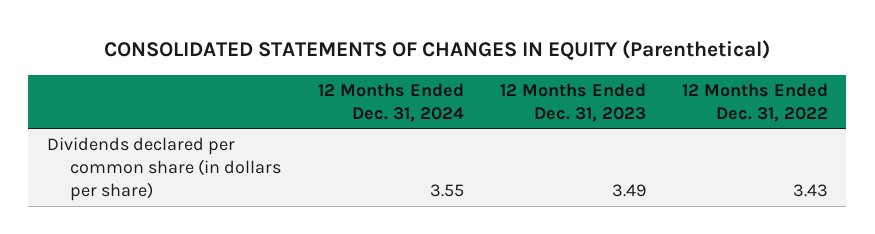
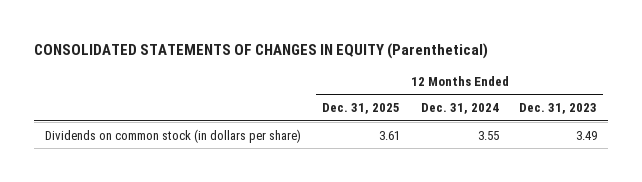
[682,82,829,122] 12 Months Ended Dec. 31, 2022 -> none
none -> [321,102,400,114] Dec. 31, 2025
[46,136,282,202] Dividends declared per common share (in dollars per share) -> [44,128,301,143] Dividends on common stock (in dollars per share)

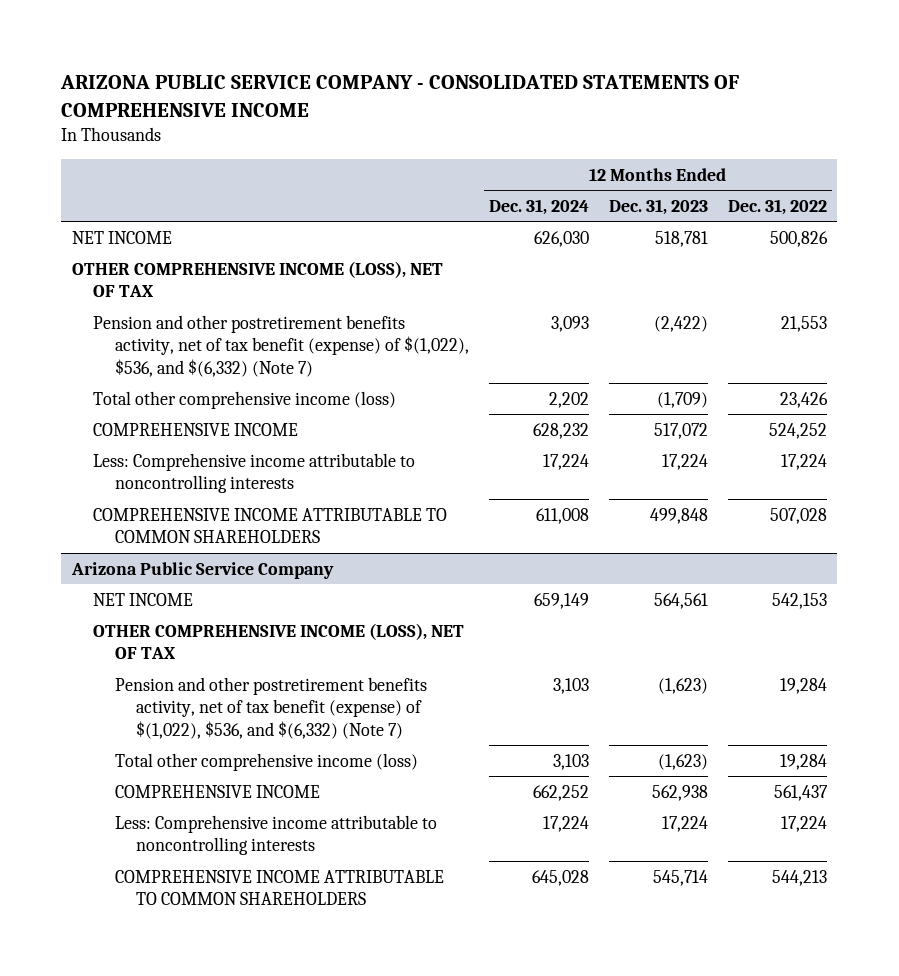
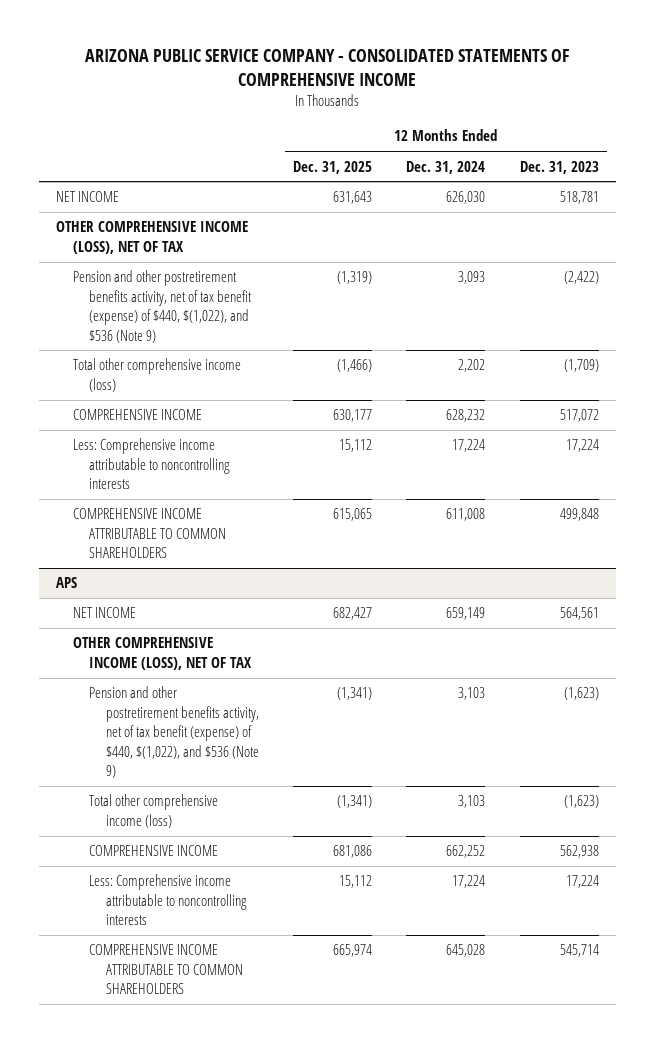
[728,198,828,215] Dec. 31, 2022 -> none
none -> [293,160,373,174] Dec. 31, 2025
[93,314,469,377] Pension and other postretirement benefits activity, net of tax benefit (expense) of $(1,022), $536, and $(6,332) (Note 7) -> [72,270,253,343] Pension and other postretirement benefits activity, net of tax benefit (expense) of $440, $(1,022), and $536 (Note 9)
[70,561,334,579] Arizona Public Service Company -> [55,577,77,589] APS
[114,676,427,739] Pension and other postretirement benefits activity, net of tax benefit (expense) of $(1,022), $536, and $(6,332) (Note 7) -> [89,686,260,778] Pension and other postretirement benefits activity, net of tax benefit (expense) of $440, $(1,022), and $536 (Note 9)

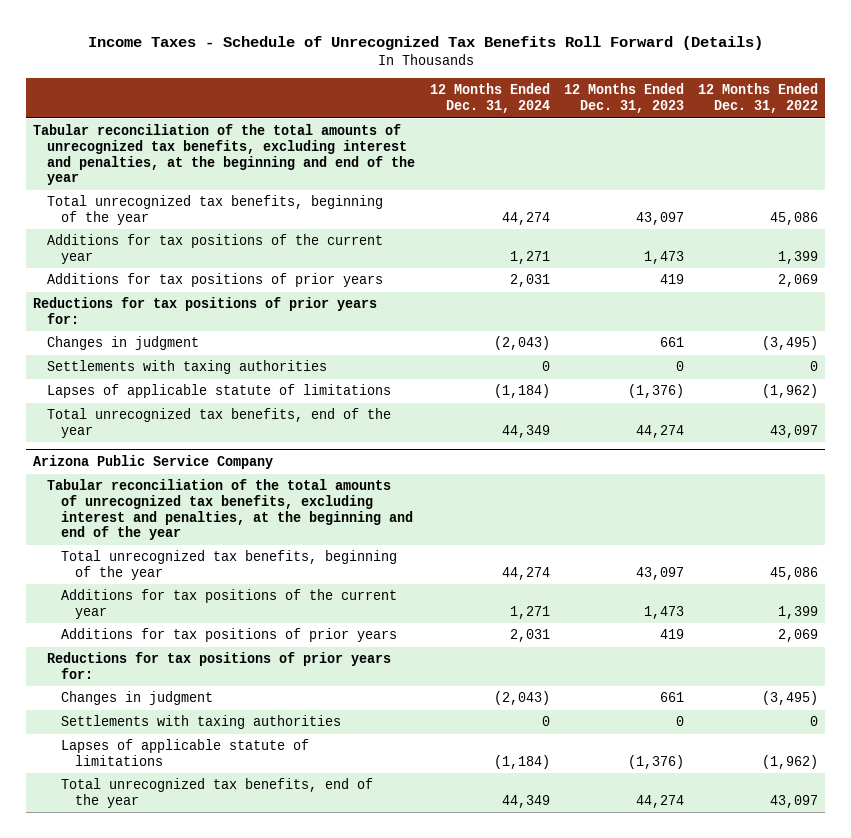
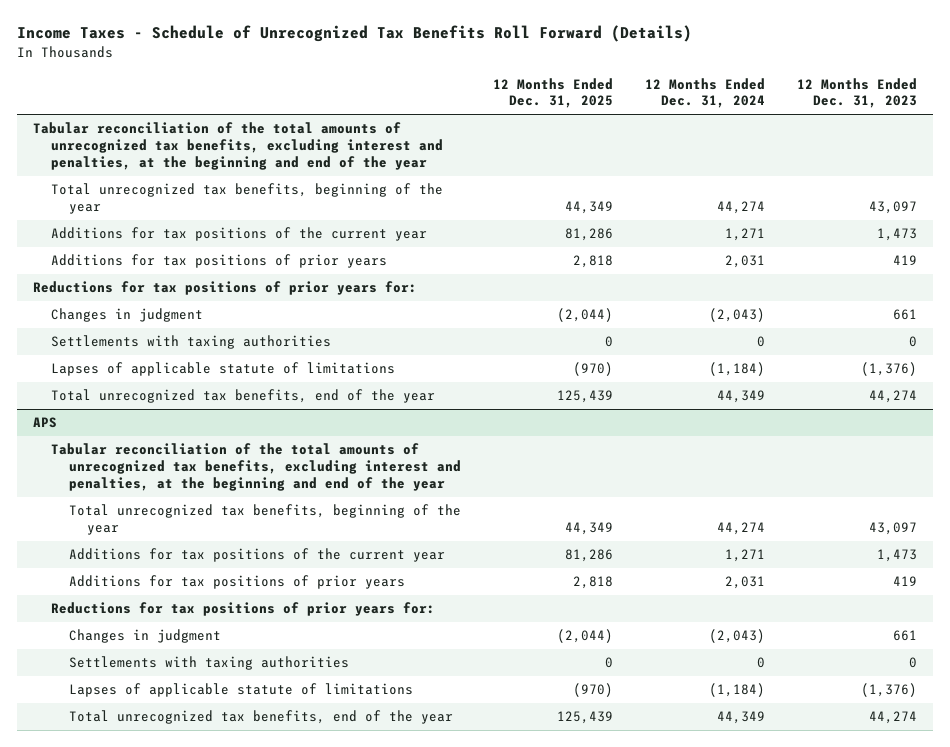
[697,83,818,114] 12 Months Ended Dec. 31, 2022 -> none
none -> [492,77,613,109] 12 Months Ended Dec. 31, 2025
[33,455,274,470] Arizona Public Service Company -> [33,417,58,429] APS

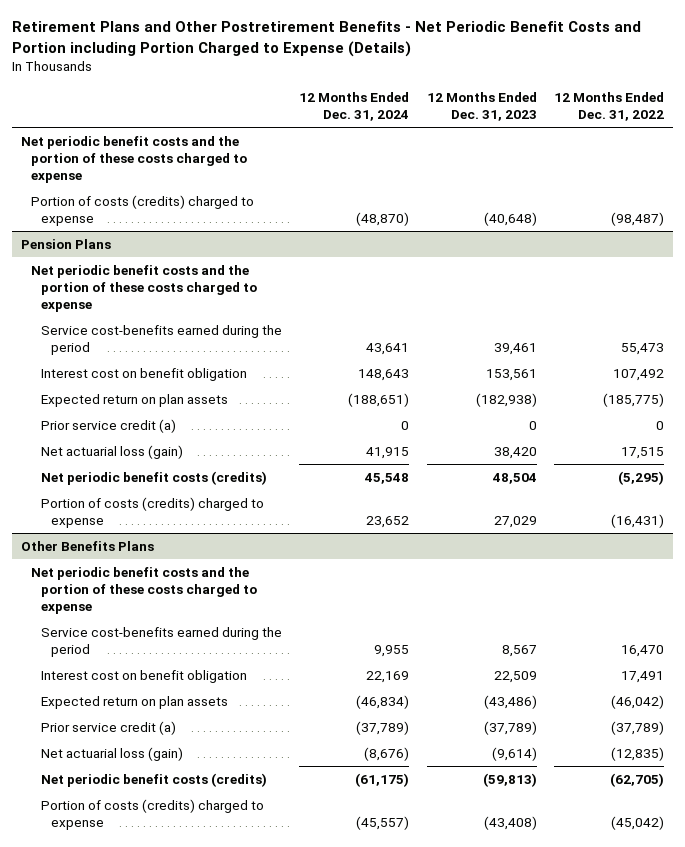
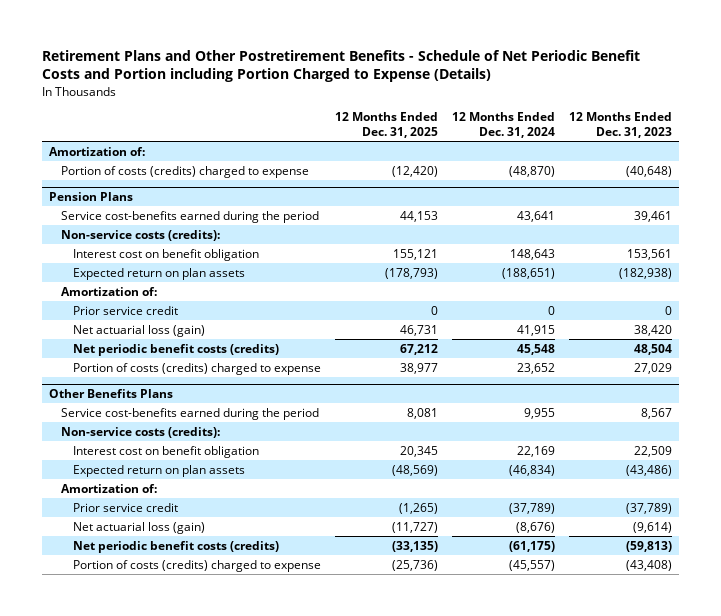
[11,21,641,58] Retirement Plans and Other Postretirement Benefits - Net Periodic Benefit Costs and Portion including Portion Charged to Expense (Details) -> [41,49,640,83] Retirement Plans and Other Postretirement Benefits - Schedule of Net Periodic Benefit Costs and Portion including Portion Charged to Expense (Details)
[554,91,665,121] 12 Months Ended Dec. 31, 2022 -> none
none -> [335,112,439,139] 12 Months Ended Dec. 31, 2025
[20,135,247,183] Net periodic benefit costs and the portion of these costs charged to expense -> none
none -> [48,146,145,156] Amortization of:
[30,264,257,312] Net periodic benefit costs and the portion of these costs charged to expense -> none
none -> [61,229,221,241] Non-service costs (credits):
none -> [61,286,158,296] Amortization of:
[40,418,176,433] Prior service credit (a) -> [73,305,179,315] Prior service credit
[30,566,257,614] Net periodic benefit costs and the portion of these costs charged to expense -> none
none -> [61,426,221,438] Non-service costs (credits):
none -> [61,483,158,493] Amortization of:
[40,720,176,735] Prior service credit (a) -> [73,502,179,512] Prior service credit

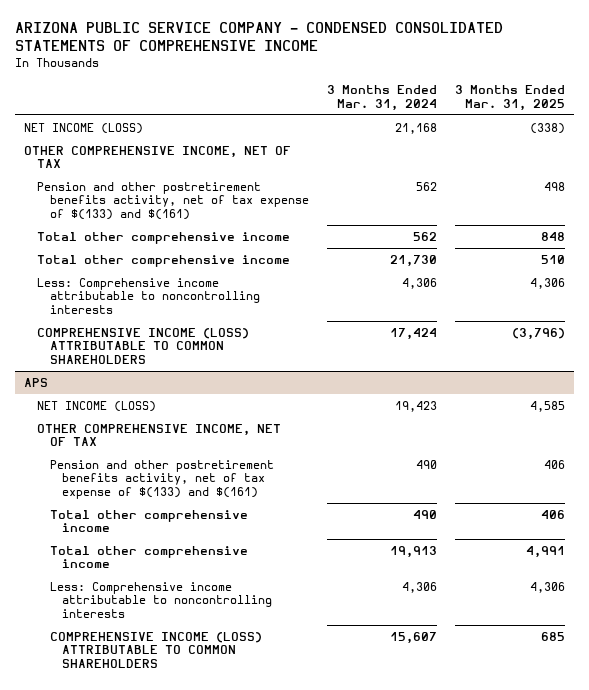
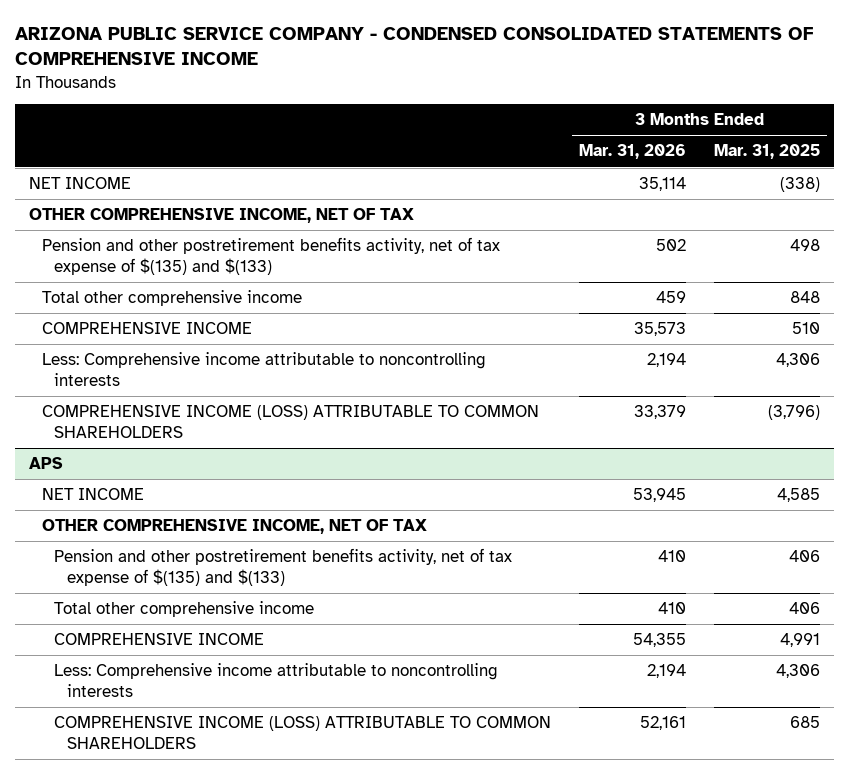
[326,84,437,111] 3 Months Ended Mar. 31, 2024 -> none
none -> [579,144,687,160] Mar. 31, 2026
[24,122,144,134] NET INCOME (LOSS) -> [28,177,131,190] NET INCOME
[36,181,309,221] Pension and other postretirement benefits activity, net of tax expense of $(133) and $(161) -> [41,237,500,275] Pension and other postretirement benefits activity, net of tax expense of $(135) and $(133)
[36,254,290,267] Total other comprehensive income -> [41,322,252,335] COMPREHENSIVE INCOME
[36,400,156,412] NET INCOME (LOSS) -> [41,488,144,501] NET INCOME
[49,459,274,500] Pension and other postretirement benefits activity, net of tax expense of $(133) and $(161) -> [54,548,513,586] Pension and other postretirement benefits activity, net of tax expense of $(135) and $(133)
[49,545,248,569] Total other comprehensive income -> [54,633,265,646] COMPREHENSIVE INCOME

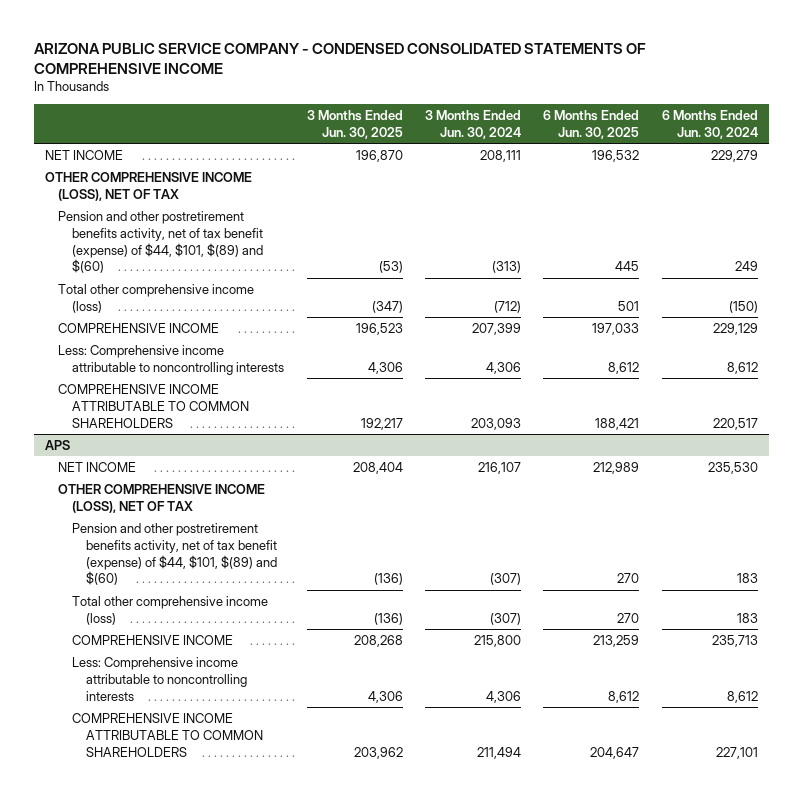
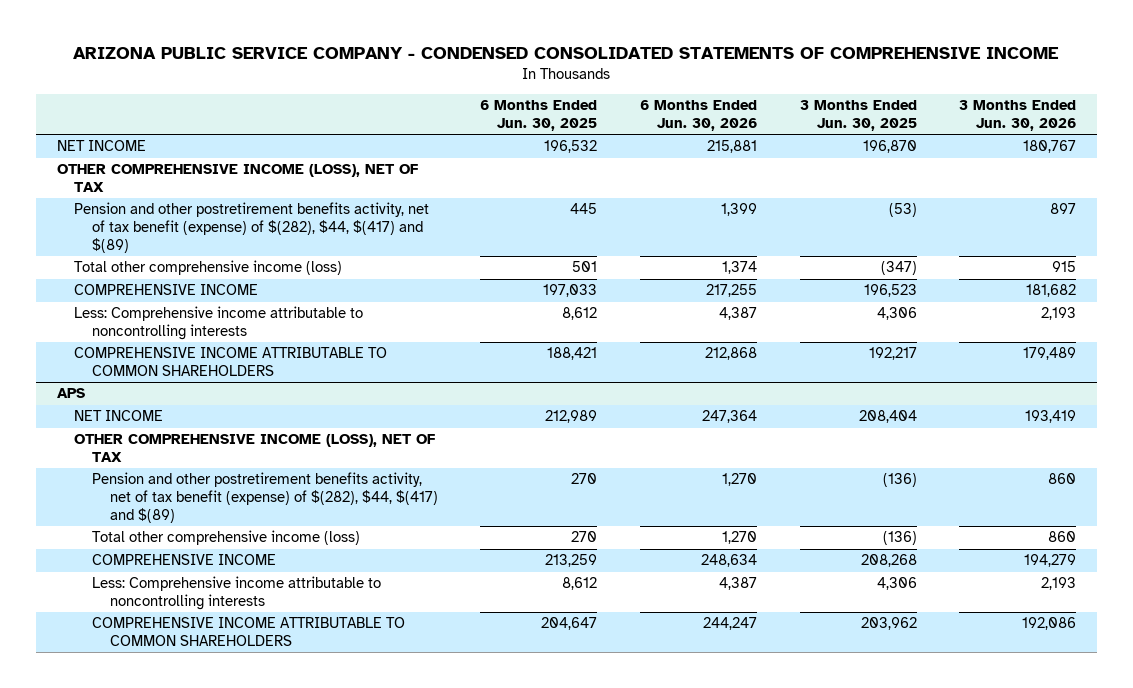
[425,110,522,140] 3 Months Ended Jun. 30, 2024 -> none
[661,110,758,140] 6 Months Ended Jun. 30, 2024 -> none
none -> [639,100,757,132] 6 Months Ended Jun. 30, 2026
none -> [959,100,1077,132] 3 Months Ended Jun. 30, 2026
[58,210,264,274] Pension and other postretirement benefits activity, net of tax benefit (expense) of $44, $101, $(89) and $(60) -> [74,202,430,253] Pension and other postretirement benefits activity, net of tax benefit (expense) of $(282), $44, $(417) and $(89)
[72,522,277,586] Pension and other postretirement benefits activity, net of tax benefit (expense) of $44, $101, $(89) and $(60) -> [92,472,438,523] Pension and other postretirement benefits activity, net of tax benefit (expense) of $(282), $44, $(417) and $(89)

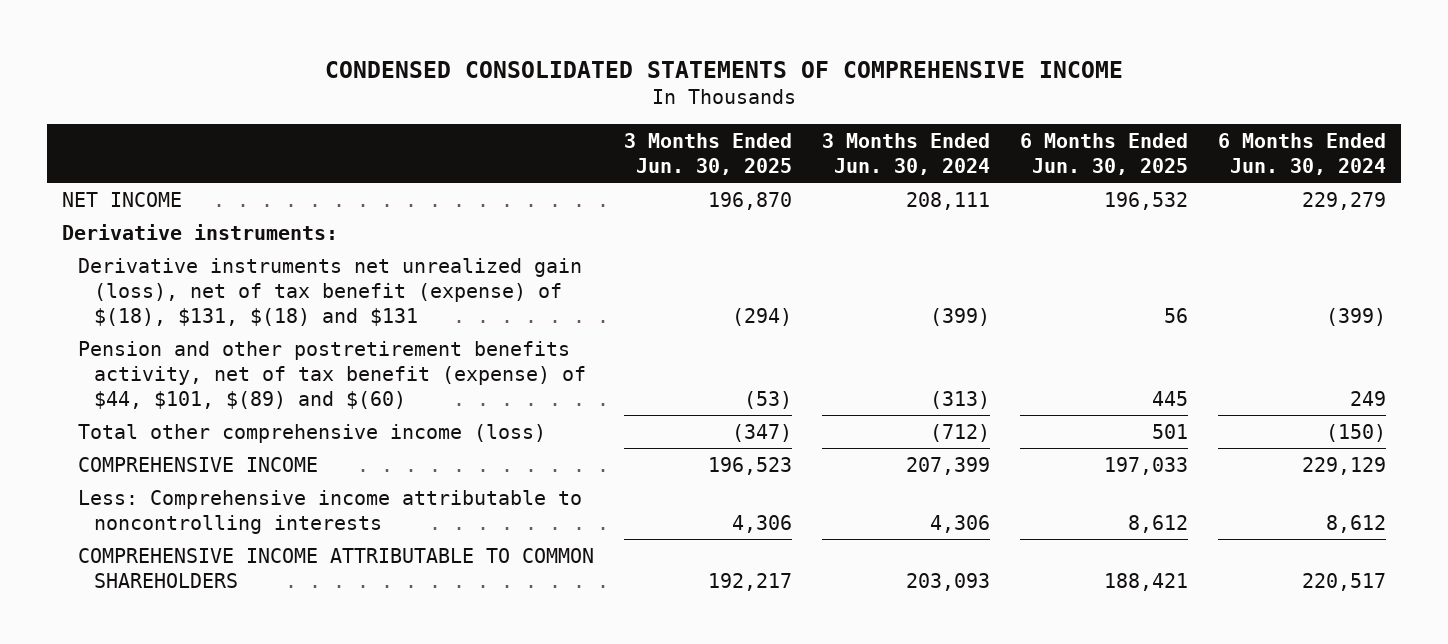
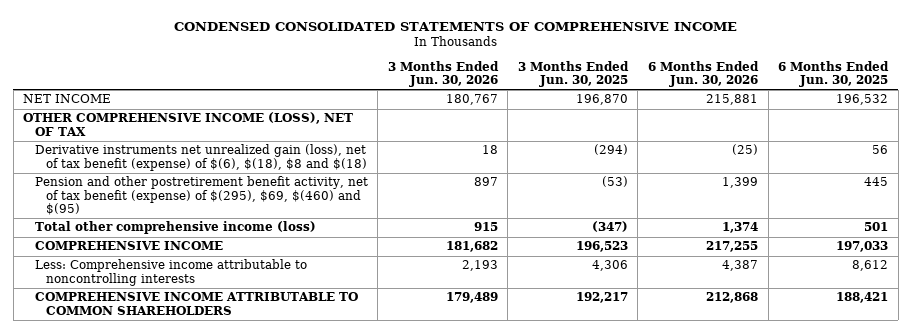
[822,132,991,175] 3 Months Ended Jun. 30, 2024 -> none
[1217,132,1386,175] 6 Months Ended Jun. 30, 2024 -> none
none -> [387,60,499,87] 3 Months Ended Jun. 30, 2026
none -> [648,60,760,87] 6 Months Ended Jun. 30, 2026
[62,223,339,240] Derivative instruments: -> none
none -> [23,112,354,136] OTHER COMPREHENSIVE INCOME (LOSS), NET OF TAX
[78,257,583,326] Derivative instruments net unrealized gain (loss), net of tax benefit (expense) of $(18), $131, $(18) and $131 -> [34,144,367,171] Derivative instruments net unrealized gain (loss), net of tax benefit (expense) of $(6), $(18), $8 and $(18)
[78,340,587,409] Pension and other postretirement benefits activity, net of tax benefit (expense) of $44, $101, $(89) and $(60) -> [34,176,368,215] Pension and other postretirement benefit activity, net of tax benefit (expense) of $(295), $69, $(460) and $(95)

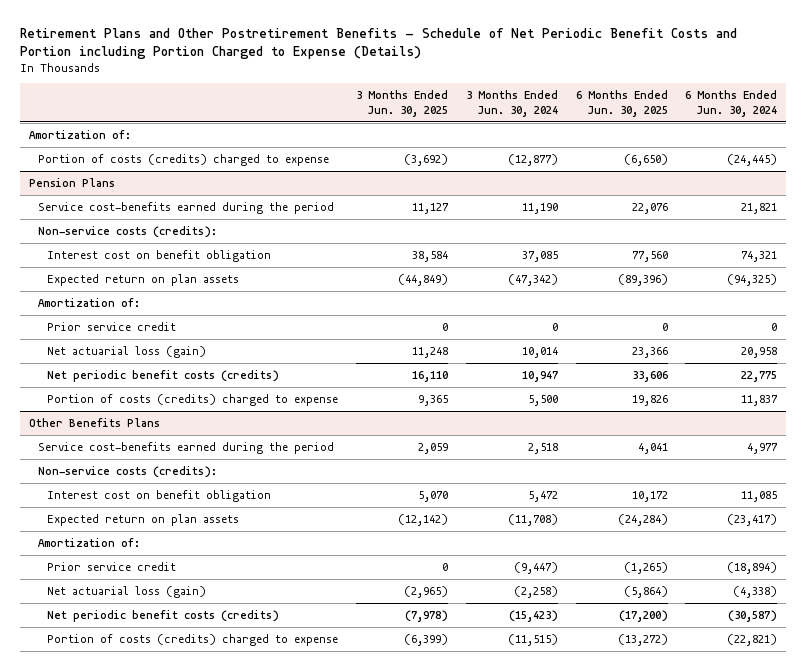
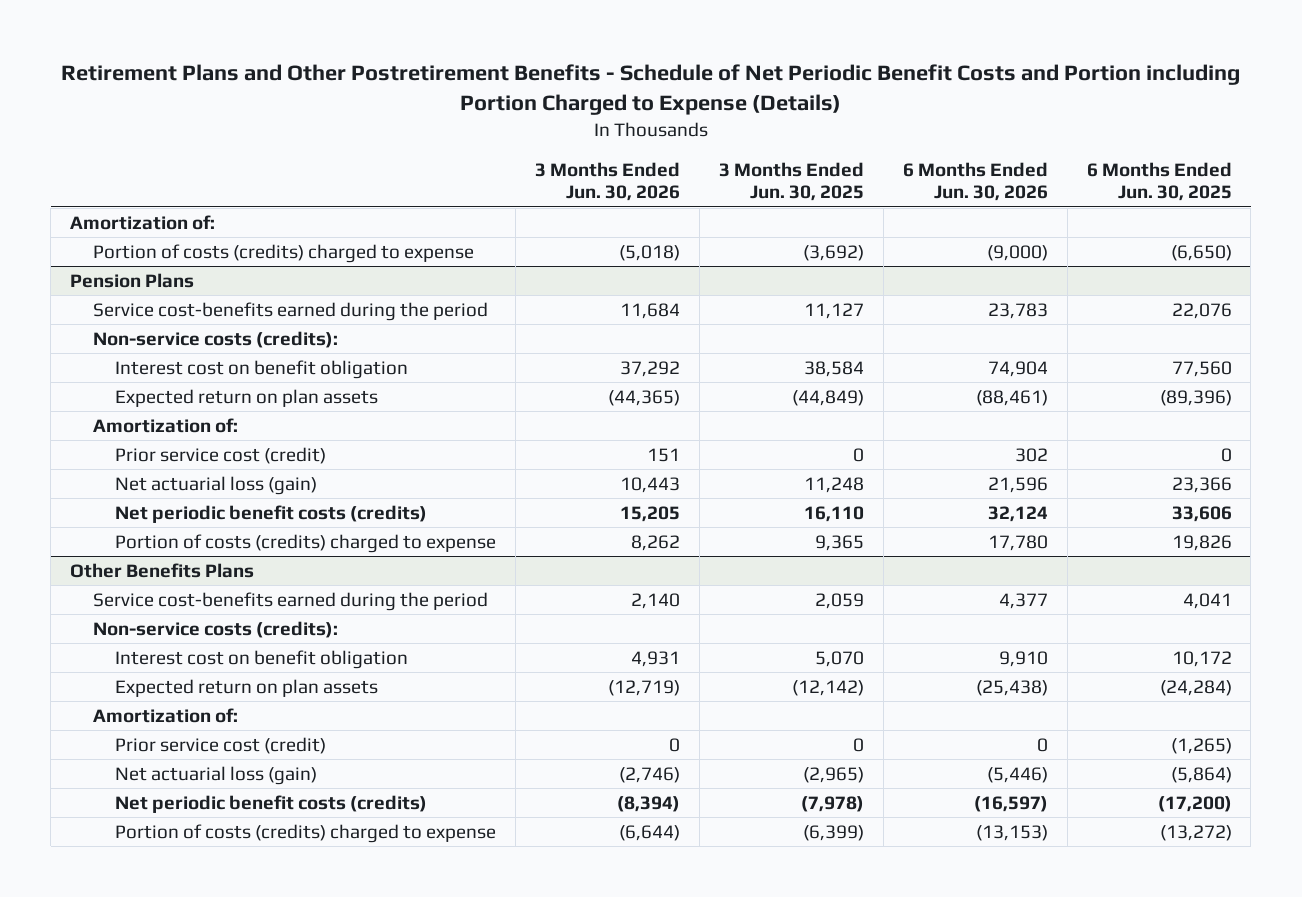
[465,90,558,117] 3 Months Ended Jun. 30, 2024 -> none
[685,90,778,117] 6 Months Ended Jun. 30, 2024 -> none
none -> [535,162,681,202] 3 Months Ended Jun. 30, 2026
none -> [902,162,1048,202] 6 Months Ended Jun. 30, 2026
[47,321,177,331] Prior service credit -> [115,446,327,464] Prior service cost (credit)
[47,561,177,571] Prior service credit -> [115,736,327,754] Prior service cost (credit)

